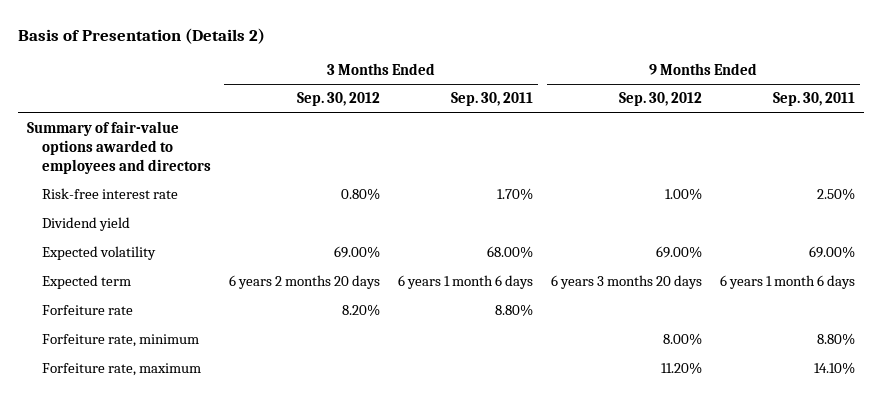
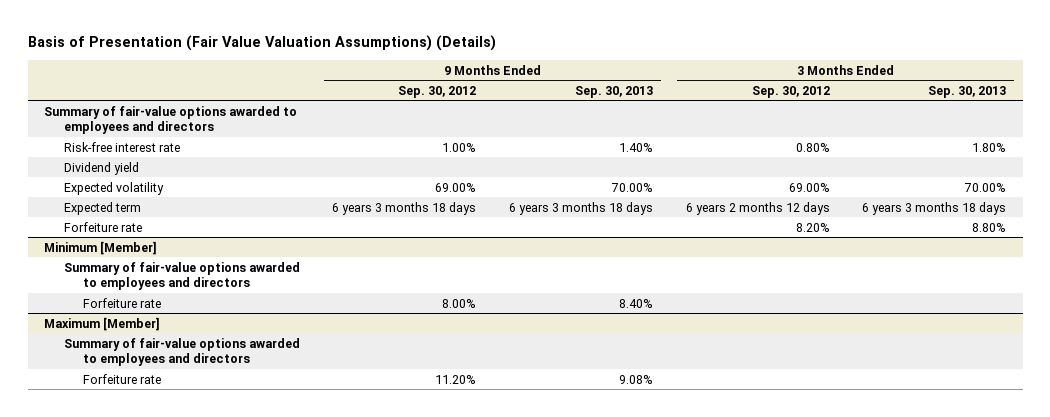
[18,27,266,44] Basis of Presentation (Details 2) -> [27,35,496,52] Basis of Presentation (Fair Value Valuation Assumptions) (Details)
[450,92,533,107] Sep. 30, 2011 -> none
[773,92,856,107] Sep. 30, 2011 -> none
none -> [574,85,653,98] Sep. 30, 2013
none -> [928,85,1007,98] Sep. 30, 2013
[228,275,380,290] 6 years 2 months 20 days -> [685,201,830,215] 6 years 2 months 12 days
[551,275,703,290] 6 years 3 months 20 days -> [332,201,477,215] 6 years 3 months 18 days
none -> [44,240,158,255] Minimum [Member]
none -> [63,261,300,291] Summary of fair-value options awarded to employees and directors
[41,334,199,348] Forfeiture rate, minimum -> [82,297,161,308] Forfeiture rate
none -> [44,316,161,331] Maximum [Member]
none -> [63,337,300,367] Summary of fair-value options awarded to employees and directors
[41,363,201,377] Forfeiture rate, maximum -> [82,373,161,384] Forfeiture rate

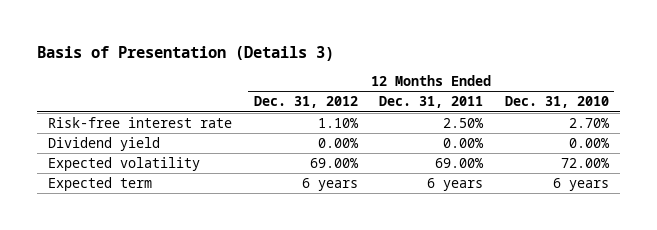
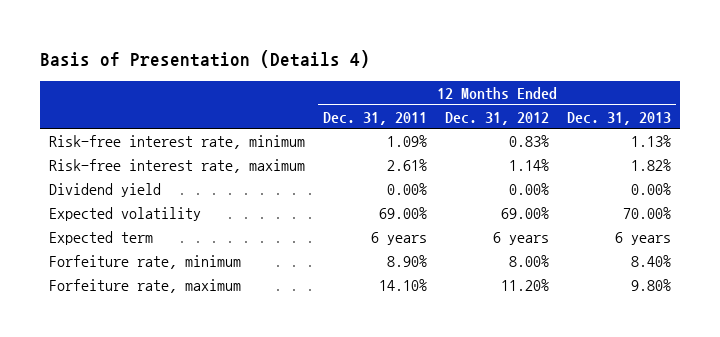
[37,45,335,61] Basis of Presentation (Details 3) -> [39,49,370,68] Basis of Presentation (Details 4)
[504,96,609,109] Dec. 31, 2010 -> none
none -> [567,111,672,125] Dec. 31, 2013
[47,116,232,128] Risk-free interest rate -> [48,135,305,150] Risk-free interest rate, minimum
[317,117,359,128] 1.10% -> [508,135,549,148] 0.83%
[443,117,485,128] 2.50% -> [386,135,427,148] 1.09%
none -> [48,159,305,174] Risk-free interest rate, maximum
none -> [48,255,241,270] Forfeiture rate, minimum
none -> [48,279,241,294] Forfeiture rate, maximum

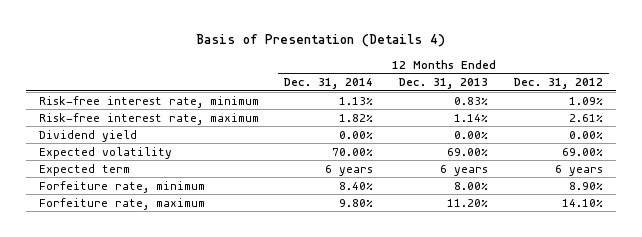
[322,111,427,125] Dec. 31, 2011 -> none
none -> [284,78,374,90] Dec. 31, 2014
[508,135,549,148] 0.83% -> [568,96,603,105] 1.09%
[631,135,672,148] 1.13% -> [454,96,489,105] 0.83%
[508,159,549,172] 1.14% -> [568,113,603,122] 2.61%
[631,159,672,172] 1.82% -> [454,113,489,122] 1.14%
[623,207,672,220] 70.00% -> [447,147,489,156] 69.00%
[508,255,549,268] 8.00% -> [568,181,603,190] 8.90%
[631,255,672,268] 8.40% -> [454,181,489,190] 8.00%
[500,279,549,292] 11.20% -> [561,198,603,207] 14.10%
[631,279,672,292] 9.80% -> [447,198,489,207] 11.20%

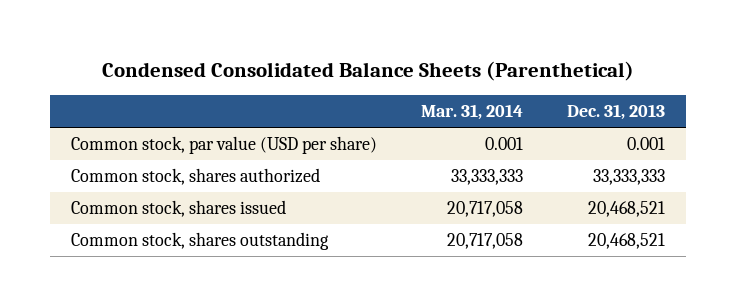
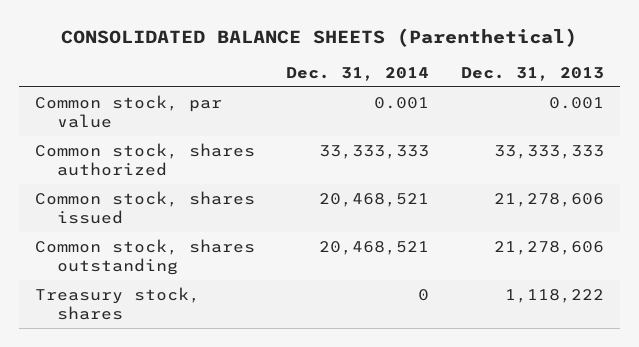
[102,61,635,82] Condensed Consolidated Balance Sheets (Parenthetical) -> [61,27,578,47] CONSOLIDATED BALANCE SHEETS (Parenthetical)
[421,104,524,121] Mar. 31, 2014 -> none
none -> [286,66,430,81] Dec. 31, 2014
[71,136,378,155] Common stock, par value (USD per share) -> [34,94,222,129] Common stock, par value
[587,201,665,218] 20,468,521 -> [493,192,604,207] 21,278,606
[587,233,665,250] 20,468,521 -> [493,240,604,255] 21,278,606
none -> [34,286,200,321] Treasury stock, shares

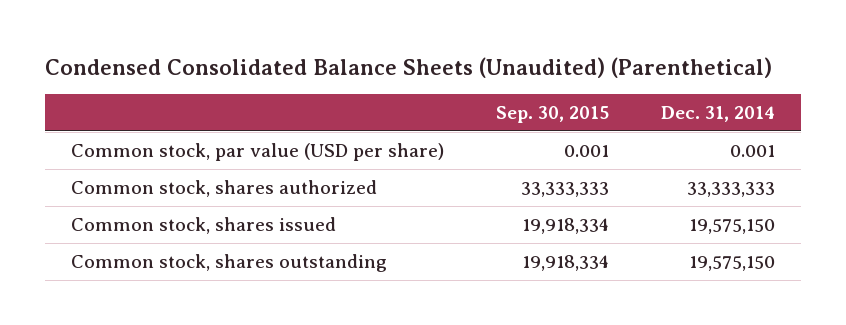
[61,27,578,47] CONSOLIDATED BALANCE SHEETS (Parenthetical) -> [45,57,773,79] Condensed Consolidated Balance Sheets (Unaudited) (Parenthetical)
[460,66,604,81] Dec. 31, 2013 -> none
none -> [496,106,610,124] Sep. 30, 2015
[34,94,222,129] Common stock, par value -> [71,142,445,161] Common stock, par value (USD per share)
[34,286,200,321] Treasury stock, shares -> none
[319,192,430,207] 20,468,521 -> [689,218,776,234] 19,575,150
[319,240,430,255] 20,468,521 -> [689,255,776,271] 19,575,150

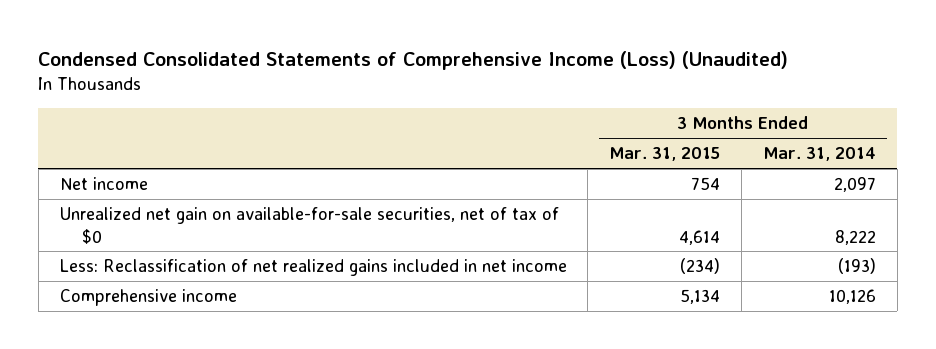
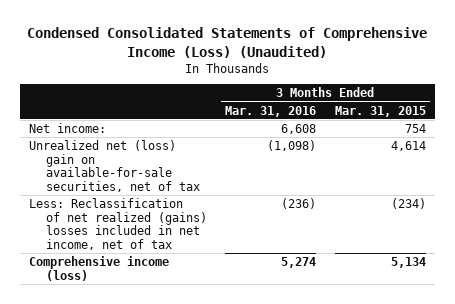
[763,147,877,162] Mar. 31, 2014 -> none
none -> [225,105,317,117] Mar. 31, 2016
[59,177,148,191] Net income -> [29,122,107,133] Net income:
[59,207,559,244] Unrealized net gain on available-for-sale securities, net of tax of $0 -> [29,139,201,192] Unrealized net (loss) gain on available-for-sale securities, net of tax
[59,259,567,277] Less: Reclassification of net realized gains included in net income -> [29,197,208,250] Less: Reclassification of net realized (gains) losses included in net income, net of tax
[59,289,237,307] Comprehensive income -> [29,255,170,281] Comprehensive income (loss)

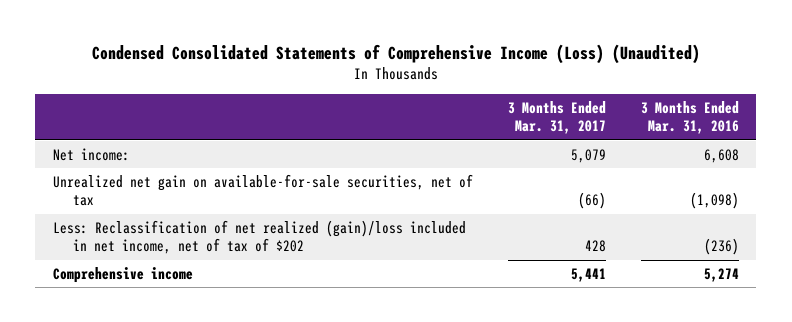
[334,105,426,117] Mar. 31, 2015 -> none
none -> [507,100,606,135] 3 Months Ended Mar. 31, 2017
[29,139,201,192] Unrealized net (loss) gain on available-for-sale securities, net of tax -> [52,173,473,207] Unrealized net gain on available-for-sale securities, net of tax
[29,197,208,250] Less: Reclassification of net realized (gains) losses included in net income, net of tax -> [52,219,466,255] Less: Reclassification of net realized (gain)/loss included in net income, net of tax of $202
[29,255,170,281] Comprehensive income (loss) -> [52,266,193,283] Comprehensive income

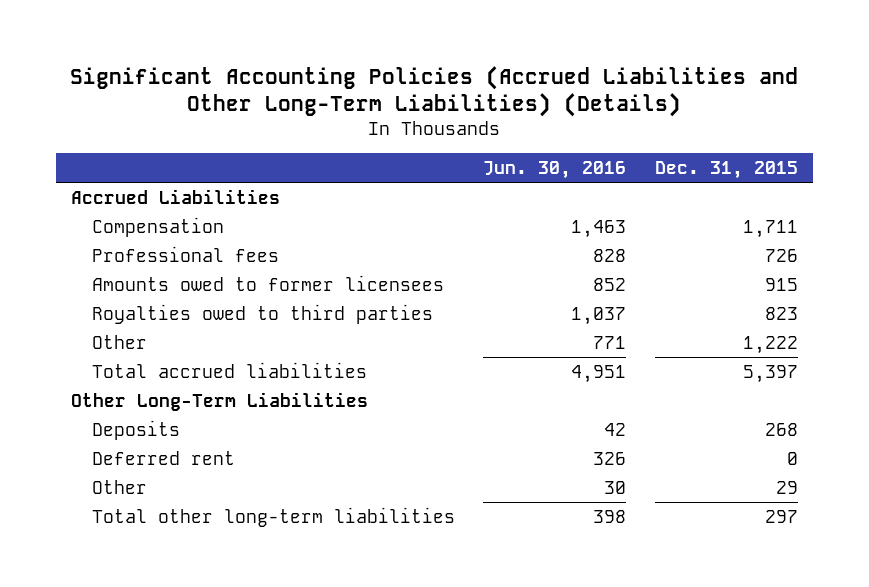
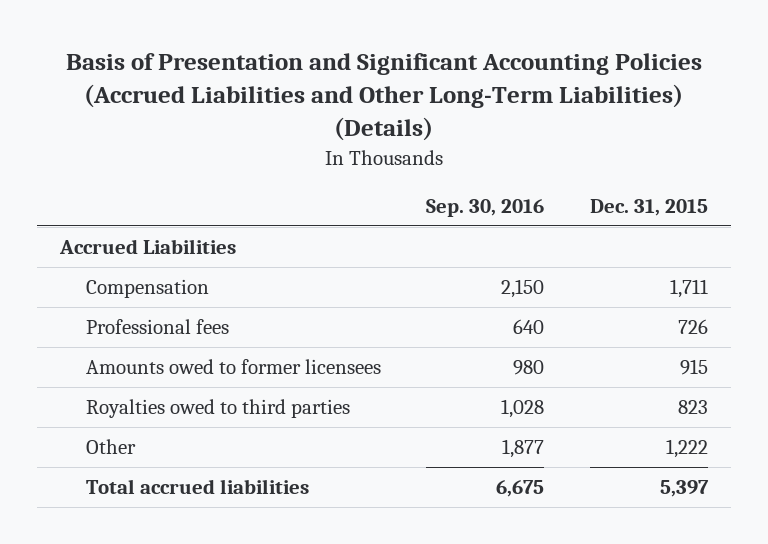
[70,65,799,118] Significant Accounting Policies (Accrued Liabilities and Other Long-Term Liabilities) (Details) -> [65,53,702,142] Basis of Presentation and Significant Accounting Policies (Accrued Liabilities and Other Long-Term Liabilities) (Details)
[483,160,627,179] Jun. 30, 2016 -> none
none -> [426,199,545,218] Sep. 30, 2016
[70,391,368,411] Other Long-Term Liabilities -> none
[91,419,180,440] Deposits -> none
[91,450,235,465] Deferred rent -> none
[91,479,147,494] Other -> none
[91,506,455,527] Total other long-term liabilities -> none

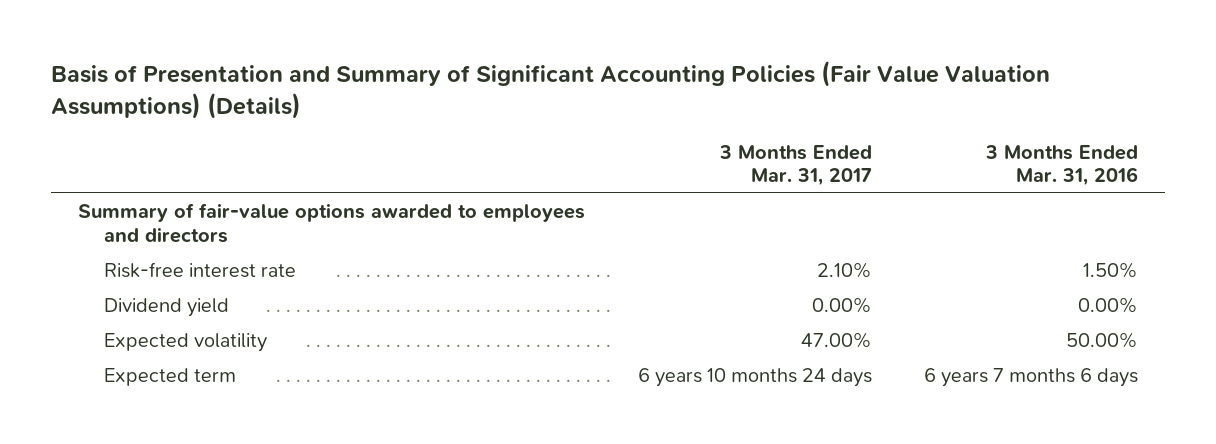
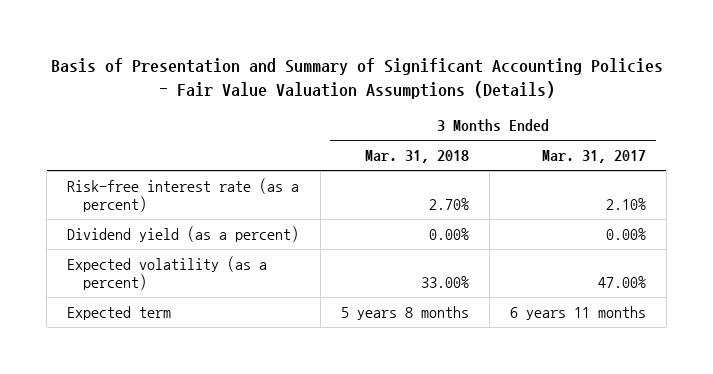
[51,61,1051,119] Basis of Presentation and Summary of Significant Accounting Policies (Fair Value Valuation Assumptions) (Details) -> [50,57,663,99] Basis of Presentation and Summary of Significant Accounting Policies - Fair Value Valuation Assumptions (Details)
[985,144,1139,187] 3 Months Ended Mar. 31, 2016 -> none
none -> [364,150,469,164] Mar. 31, 2018
[77,203,585,243] Summary of fair-value options awarded to employees and directors -> none
[104,262,297,279] Risk-free interest rate -> [67,178,300,213] Risk-free interest rate (as a percent)
[104,298,230,318] Dividend yield -> [67,226,300,243] Dividend yield (as a percent)
[104,333,268,353] Expected volatility -> [67,256,268,291] Expected volatility (as a percent)
[637,368,872,388] 6 years 10 months 24 days -> [509,306,646,321] 6 years 11 months

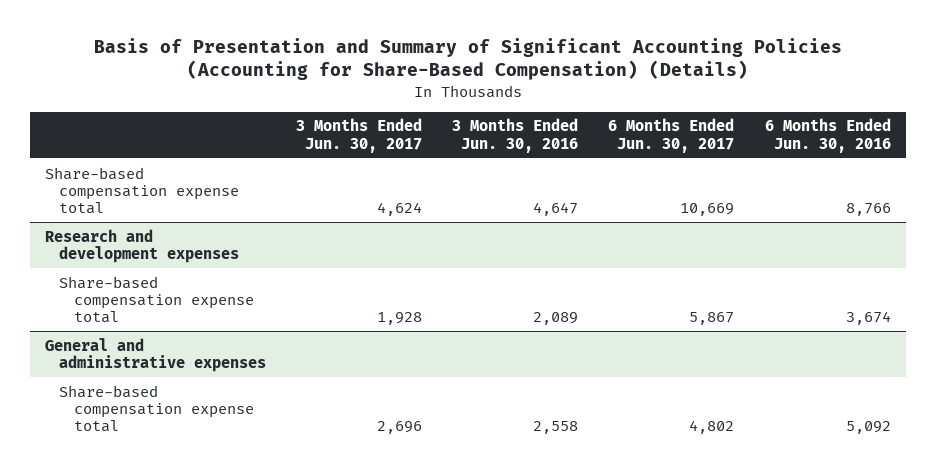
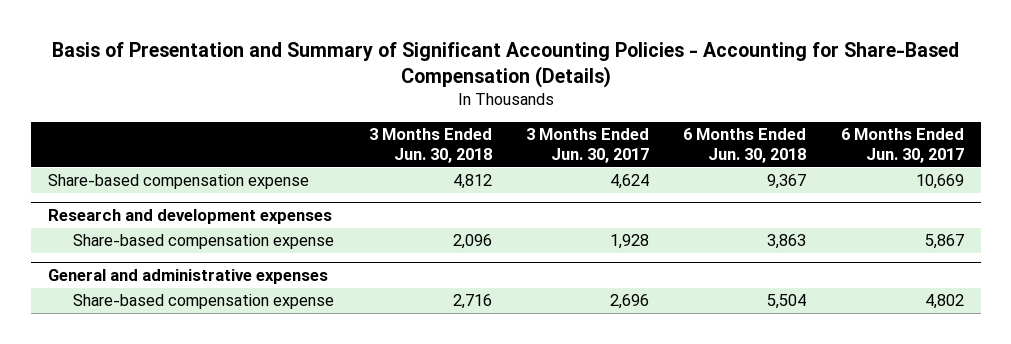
[93,38,842,81] Basis of Presentation and Summary of Significant Accounting Policies (Accounting for Share-Based Compensation) (Details) -> [51,41,959,88] Basis of Presentation and Summary of Significant Accounting Policies - Accounting for Share-Based Compensation (Details)
[452,118,579,153] 3 Months Ended Jun. 30, 2016 -> none
[764,118,891,153] 6 Months Ended Jun. 30, 2016 -> none
none -> [368,128,492,164] 3 Months Ended Jun. 30, 2018
none -> [683,128,807,164] 6 Months Ended Jun. 30, 2018
[44,166,240,215] Share-based compensation expense total -> [47,174,309,190] Share-based compensation expense
[59,275,255,324] Share-based compensation expense total -> [73,234,335,250] Share-based compensation expense
[59,384,255,433] Share-based compensation expense total -> [73,294,335,310] Share-based compensation expense

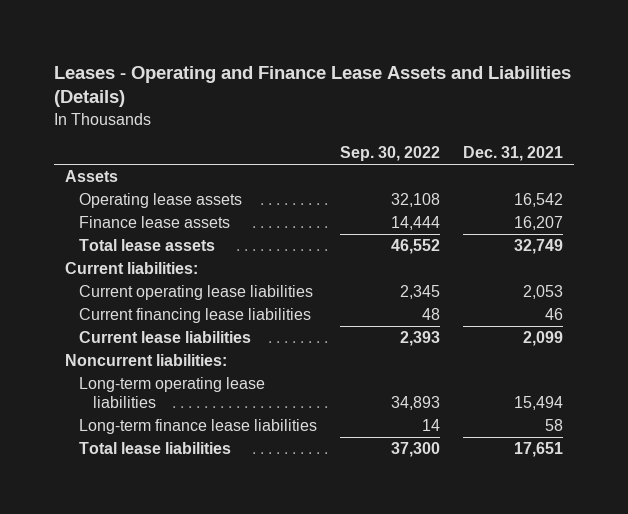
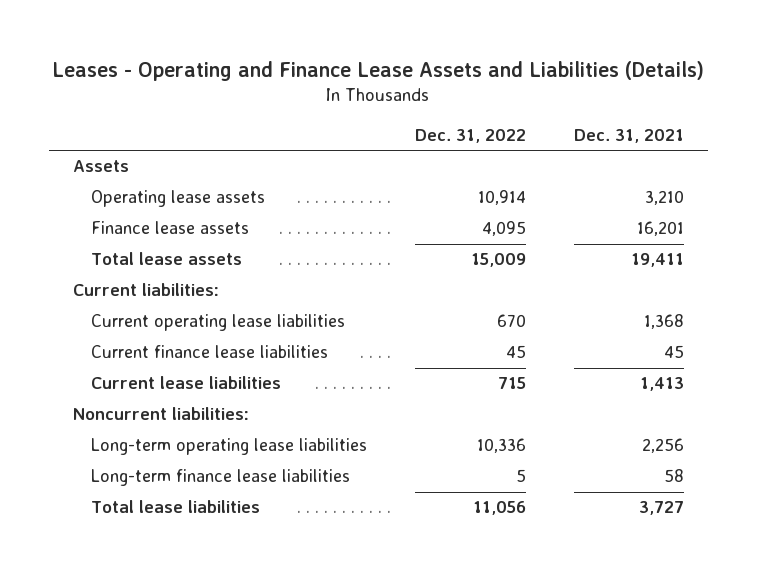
[339,146,440,162] Sep. 30, 2022 -> none
none -> [414,128,526,143] Dec. 31, 2022
[513,193,563,208] 16,542 -> [645,190,685,206] 3,210
[513,216,563,231] 16,207 -> [637,221,685,237] 16,201
[513,239,563,255] 32,749 -> [631,253,685,268] 19,411
[522,285,563,300] 2,053 -> [644,314,685,330] 1,368
[78,308,311,324] Current financing lease liabilities -> [90,345,328,359] Current finance lease liabilities
[544,308,563,321] 46 -> [664,345,685,359] 45
[522,331,563,347] 2,099 -> [640,377,685,392] 1,413
[513,396,563,411] 15,494 -> [642,438,685,454] 2,256
[513,442,563,458] 17,651 -> [639,501,685,516] 3,727

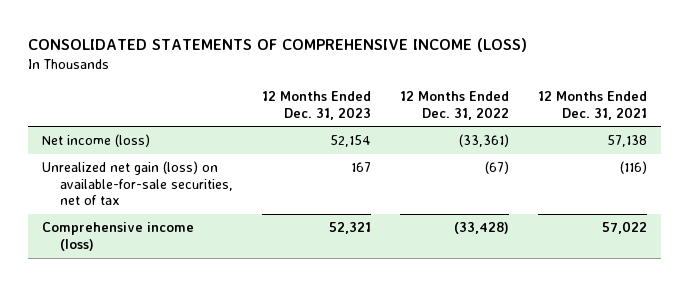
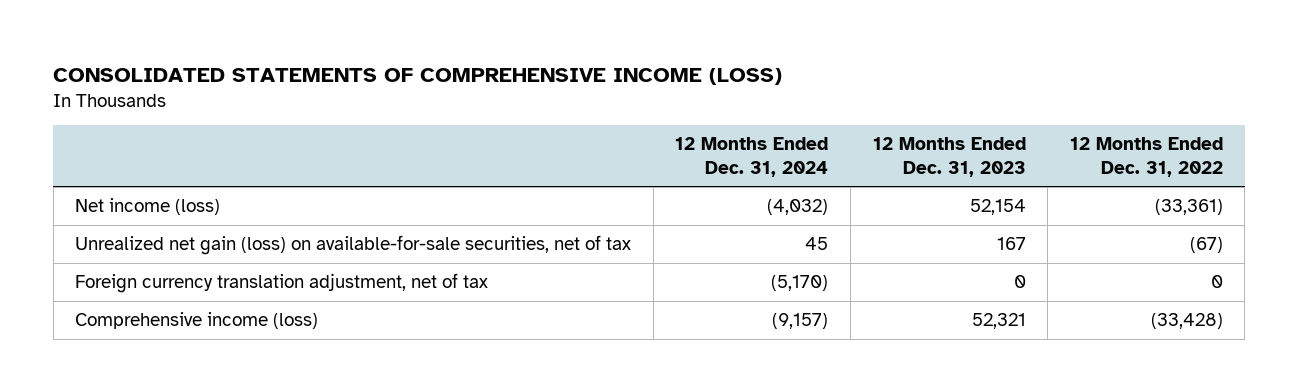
[537,91,647,120] 12 Months Ended Dec. 31, 2021 -> none
none -> [675,137,829,177] 12 Months Ended Dec. 31, 2024
none -> [75,273,489,294] Foreign currency translation adjustment, net of tax

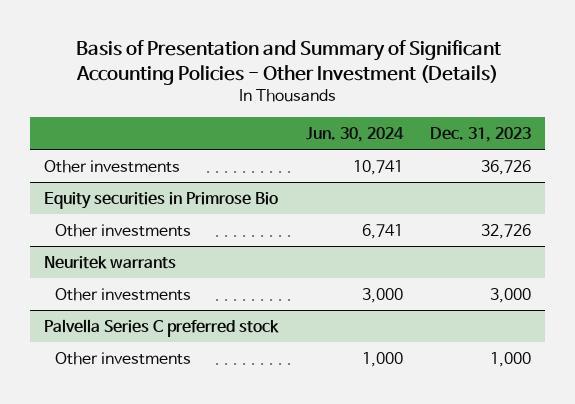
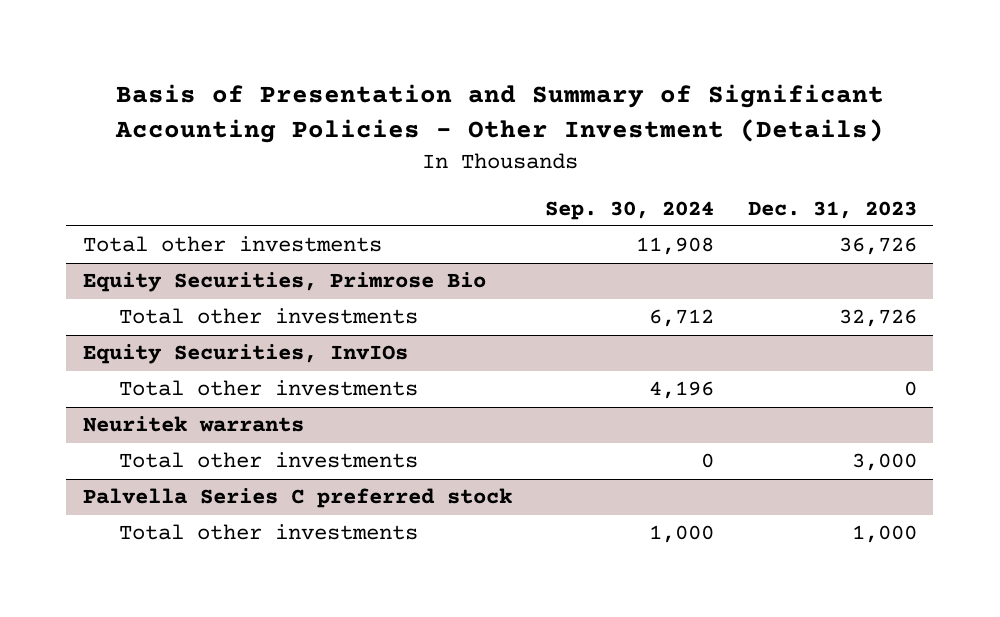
[305,126,404,142] Jun. 30, 2024 -> none
none -> [545,200,715,220] Sep. 30, 2024
[43,159,180,173] Other investments -> [83,236,383,253] Total other investments
[43,191,278,209] Equity securities in Primrose Bio -> [83,272,487,293] Equity Securities, Primrose Bio
[55,223,192,237] Other investments -> [119,308,419,325] Total other investments
none -> [83,344,409,365] Equity Securities, InvIOs
none -> [119,380,419,397] Total other investments
[55,287,192,301] Other investments -> [119,452,419,469] Total other investments
[55,351,192,365] Other investments -> [119,524,419,541] Total other investments

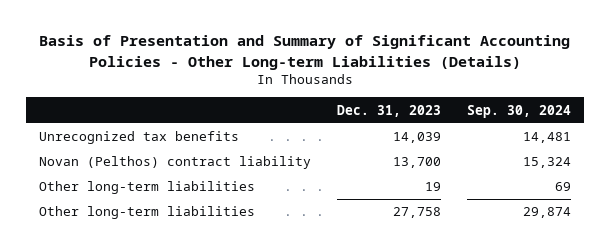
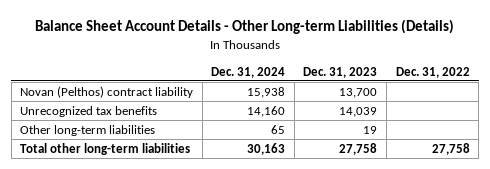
[38,35,570,70] Basis of Presentation and Summary of Significant Accounting Policies - Other Long-term Liabilities (Details) -> [34,19,454,35] Balance Sheet Account Details - Other Long-term Liabilities (Details)
[466,104,571,118] Sep. 30, 2024 -> none
none -> [211,66,286,78] Dec. 31, 2024
none -> [395,66,470,78] Dec. 31, 2022
[38,131,239,145] Unrecognized tax benefits -> [20,105,158,117] Unrecognized tax benefits
[38,206,255,220] Other long-term liabilities -> [20,142,191,155] Total other long-term liabilities

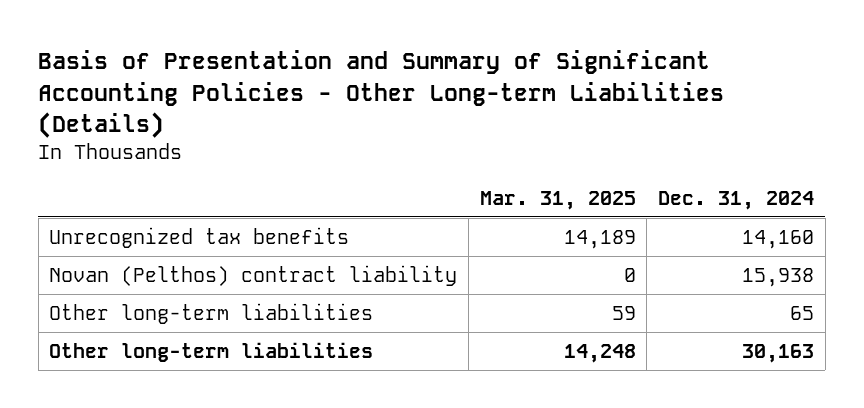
[34,19,454,35] Balance Sheet Account Details - Other Long-term Liabilities (Details) -> [38,50,725,138] Basis of Presentation and Summary of Significant Accounting Policies - Other Long-term Liabilities (Details)
[303,66,378,78] Dec. 31, 2023 -> none
[395,66,470,78] Dec. 31, 2022 -> none
none -> [479,190,636,210] Mar. 31, 2025
[20,85,194,98] Novan (Pelthos) contract liability -> [49,264,458,286] Novan (Pelthos) contract liability
[20,142,191,155] Total other long-term liabilities -> [49,341,374,362] Other long-term liabilities

